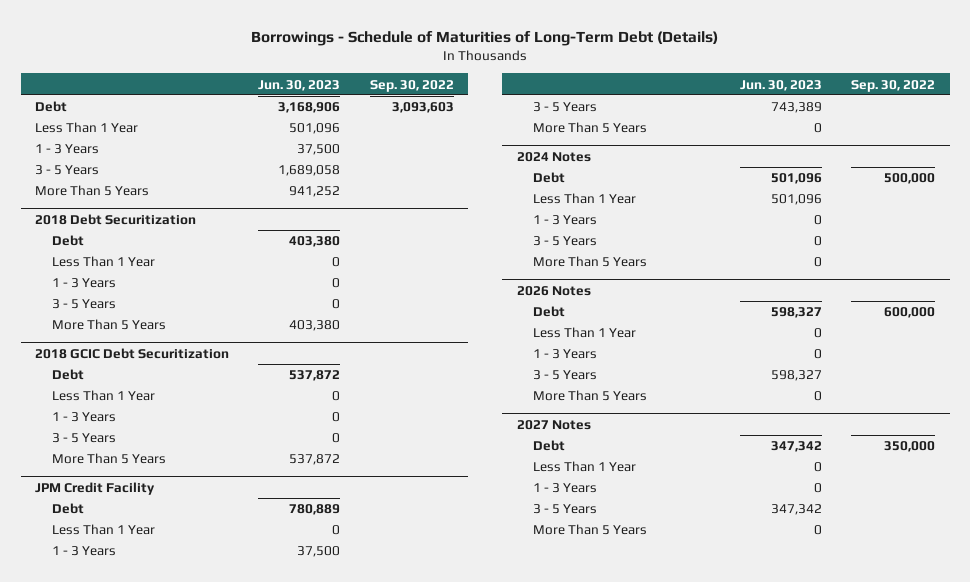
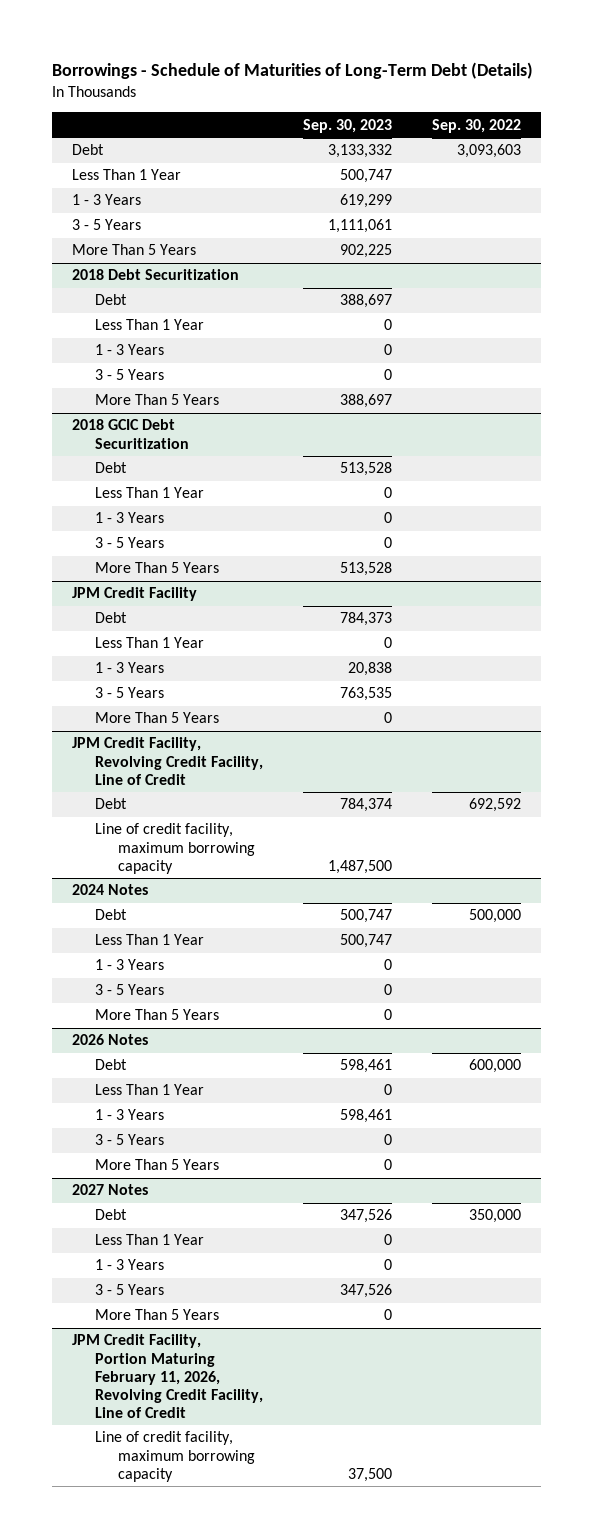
[258,79,341,91] Jun. 30, 2023 -> none
none -> [303,118,393,133] Sep. 30, 2023
none -> [72,737,264,785] JPM Credit Facility, Revolving Credit Facility, Line of Credit
none -> [95,798,128,810] Debt
none -> [95,823,256,874] Line of credit facility, maximum borrowing capacity
none -> [72,1334,264,1418] JPM Credit Facility, Portion Maturing February 11, 2026, Revolving Credit Facility, Line of Credit
none -> [95,1431,256,1482] Line of credit facility, maximum borrowing capacity

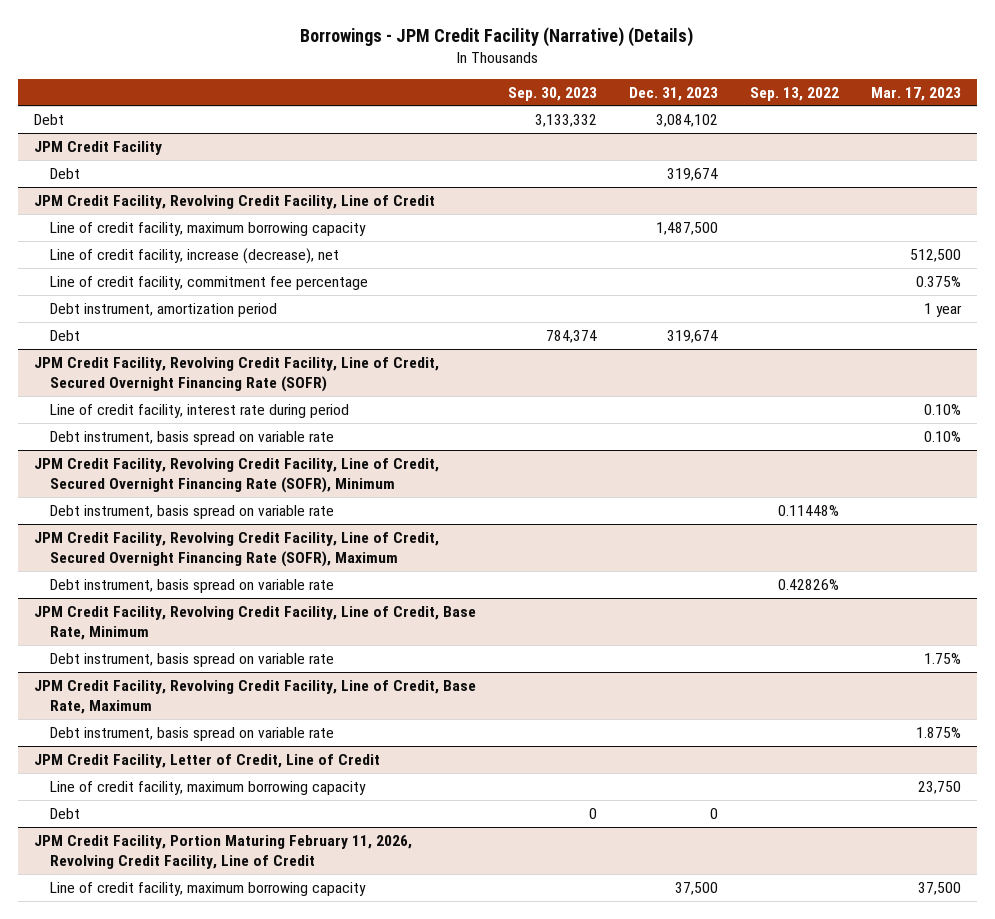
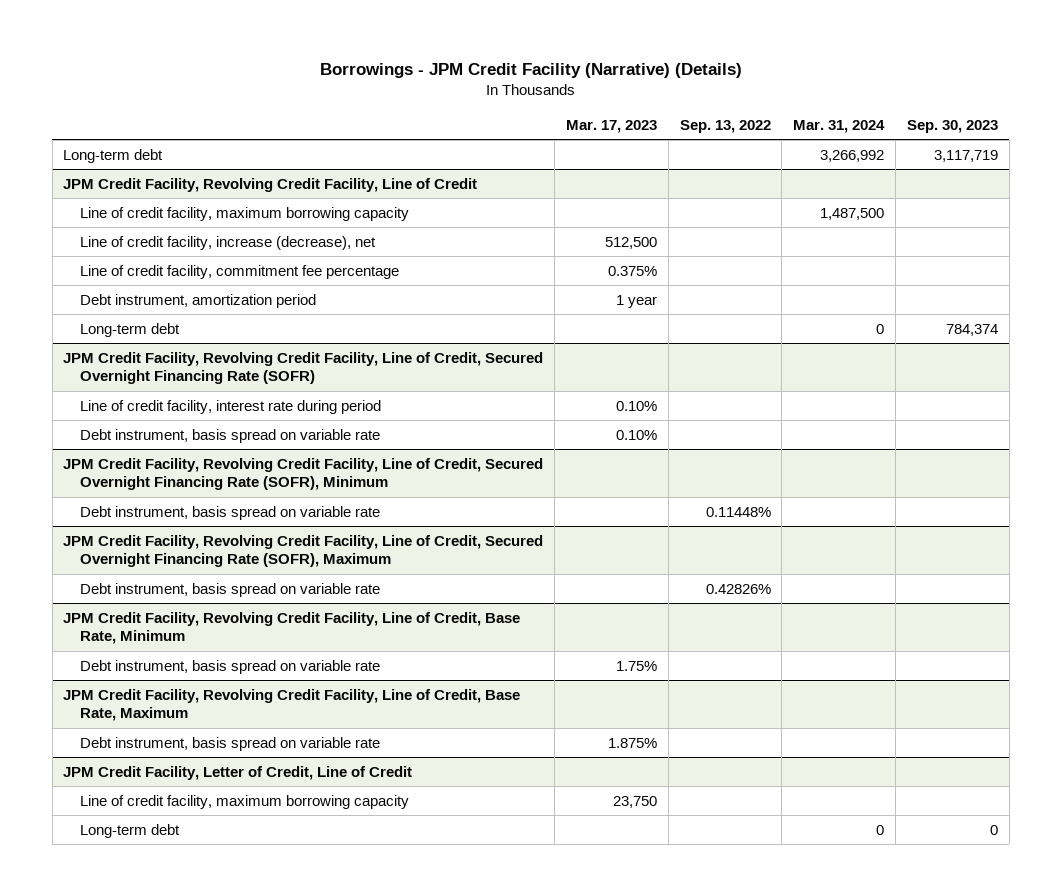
[628,86,718,101] Dec. 31, 2023 -> none
none -> [793,120,886,134] Mar. 31, 2024
[33,113,64,125] Debt -> none
[33,140,162,155] JPM Credit Facility -> none
[50,167,81,179] Debt -> none
none -> [63,148,164,163] Long-term debt
[50,329,81,341] Debt -> [80,322,181,337] Long-term debt
[50,807,81,819] Debt -> none
[33,834,412,870] JPM Credit Facility, Portion Maturing February 11, 2026, Revolving Credit Facility, Line of Credit -> none
[50,881,367,896] Line of credit facility, maximum borrowing capacity -> none
none -> [80,823,181,838] Long-term debt

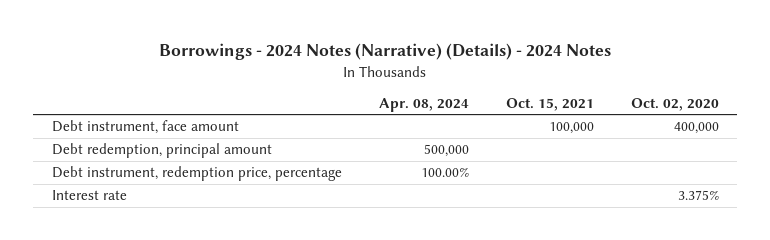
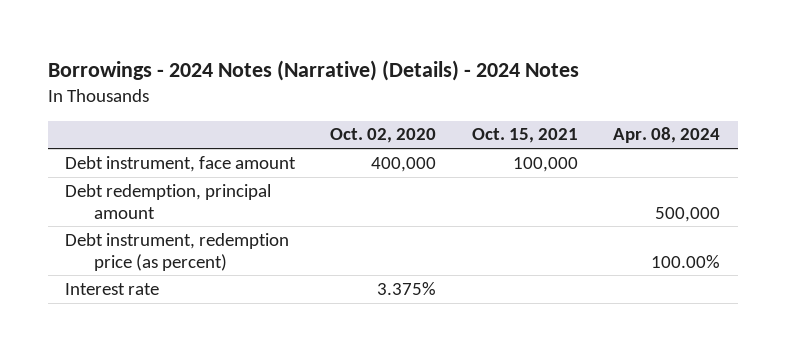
[51,166,342,182] Debt instrument, redemption price, percentage -> [65,232,290,271] Debt instrument, redemption price (as percent)

